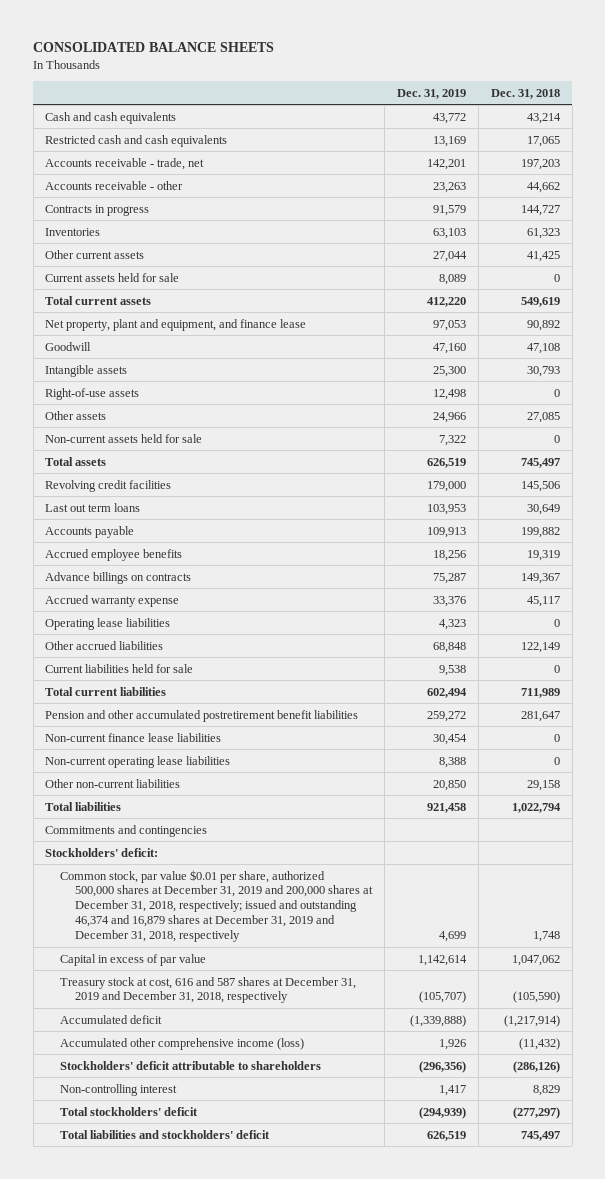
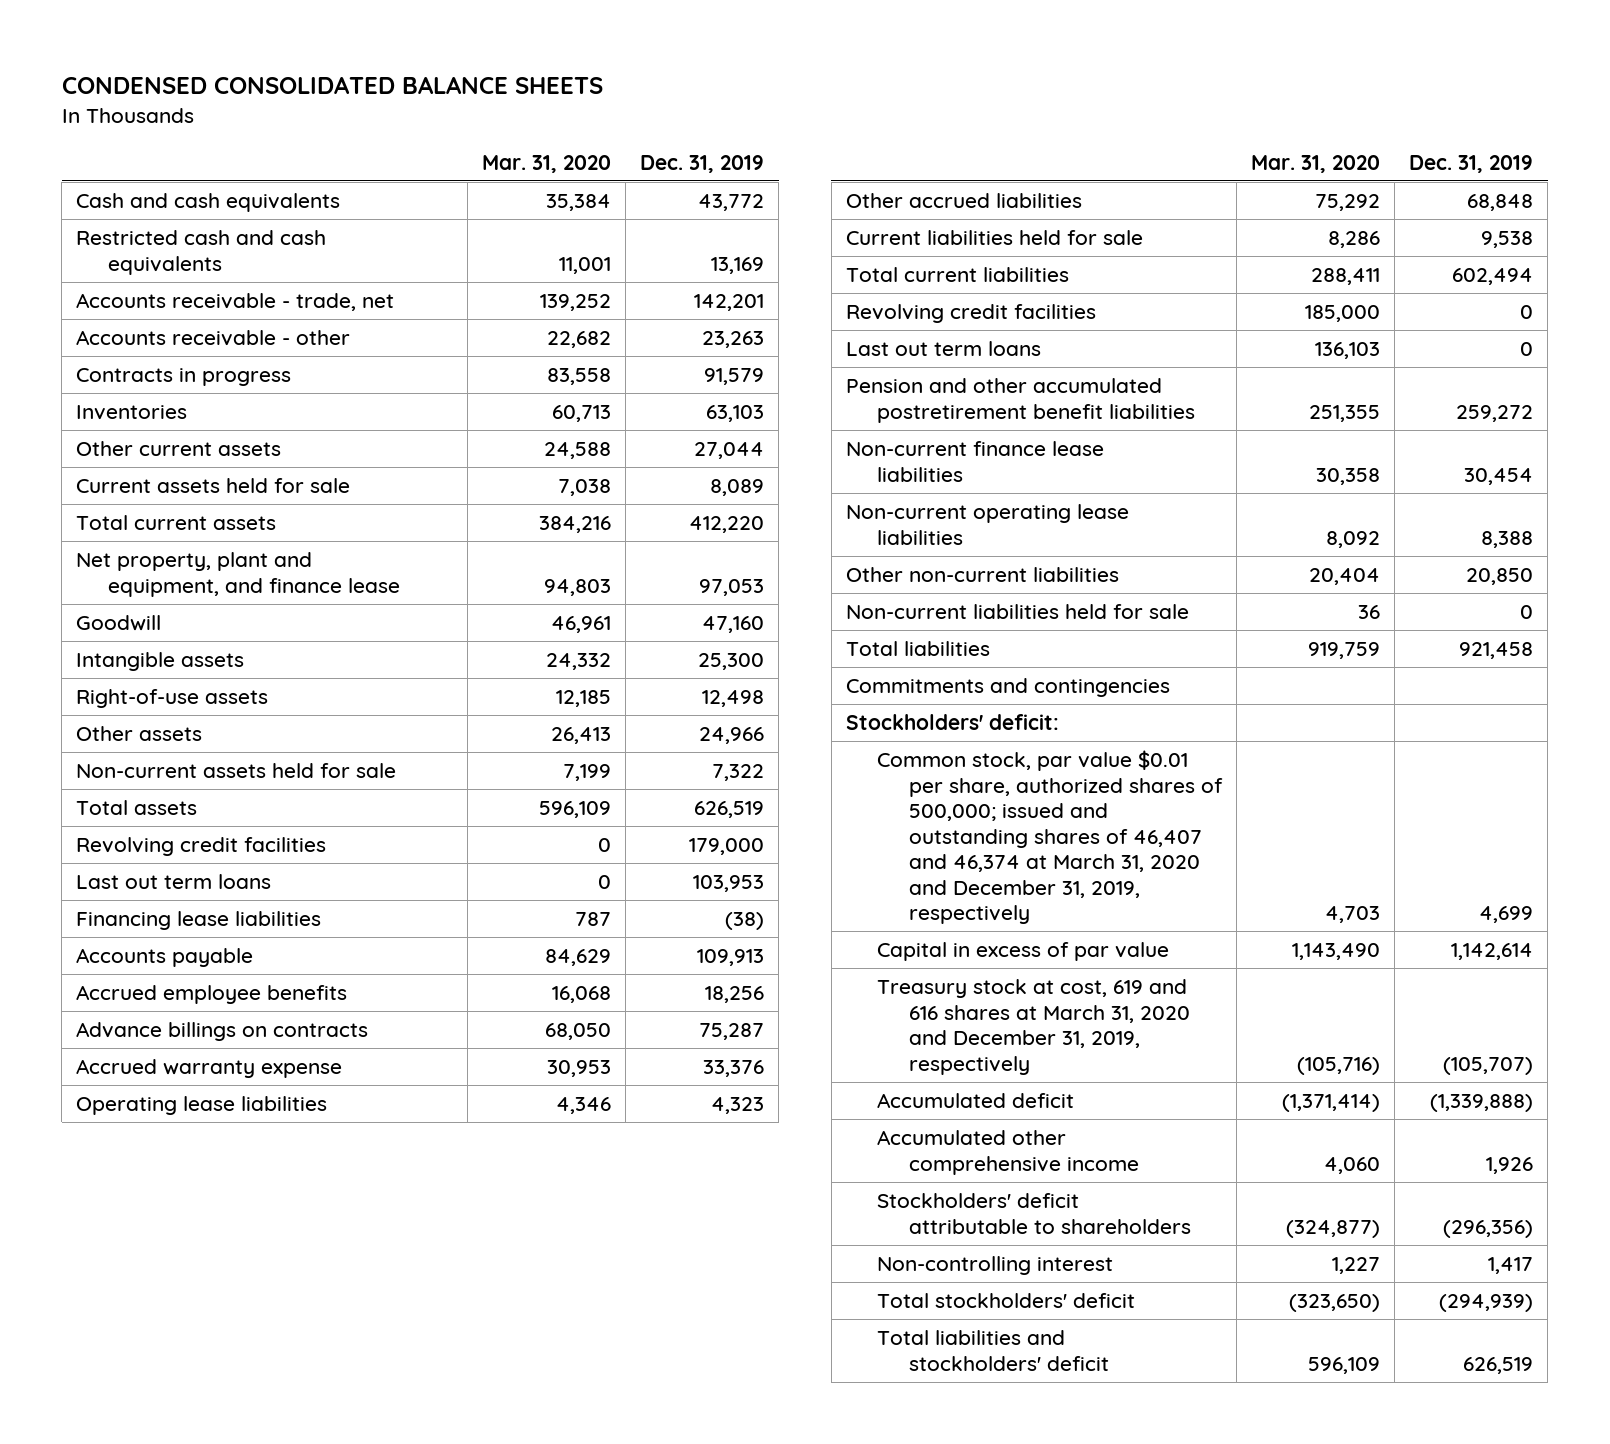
[33,42,275,53] CONSOLIDATED BALANCE SHEETS -> [61,76,603,95] CONDENSED CONSOLIDATED BALANCE SHEETS
[490,88,560,99] Dec. 31, 2018 -> none
none -> [481,154,611,173] Mar. 31, 2020
none -> [76,910,322,930] Financing lease liabilities
none -> [845,303,1096,323] Revolving credit facilities
none -> [845,340,1041,356] Last out term loans
none -> [845,603,1189,619] Non-current liabilities held for sale
[60,869,373,943] Common stock, par value $0.01 per share, authorized 500,000 shares at December 31, 2019 and 200,000 shares at December 31, 2018, respectively; issued and outstanding 46,374 and 16,879 shares at December 31, 2019 and December 31, 2018, respectively -> [877,749,1223,925] Common stock, par value $0.01 per share, authorized shares of 500,000; issued and outstanding shares of 46,407 and 46,374 at March 31, 2020 and December 31, 2019, respectively
[60,976,357,1004] Treasury stock at cost, 616 and 587 shares at December 31, 2019 and December 31, 2018, respectively -> [877,978,1190,1075] Treasury stock at cost, 619 and 616 shares at March 31, 2020 and December 31, 2019, respectively
[60,1037,305,1050] Accumulated other comprehensive income (loss) -> [877,1129,1139,1175] Accumulated other comprehensive income

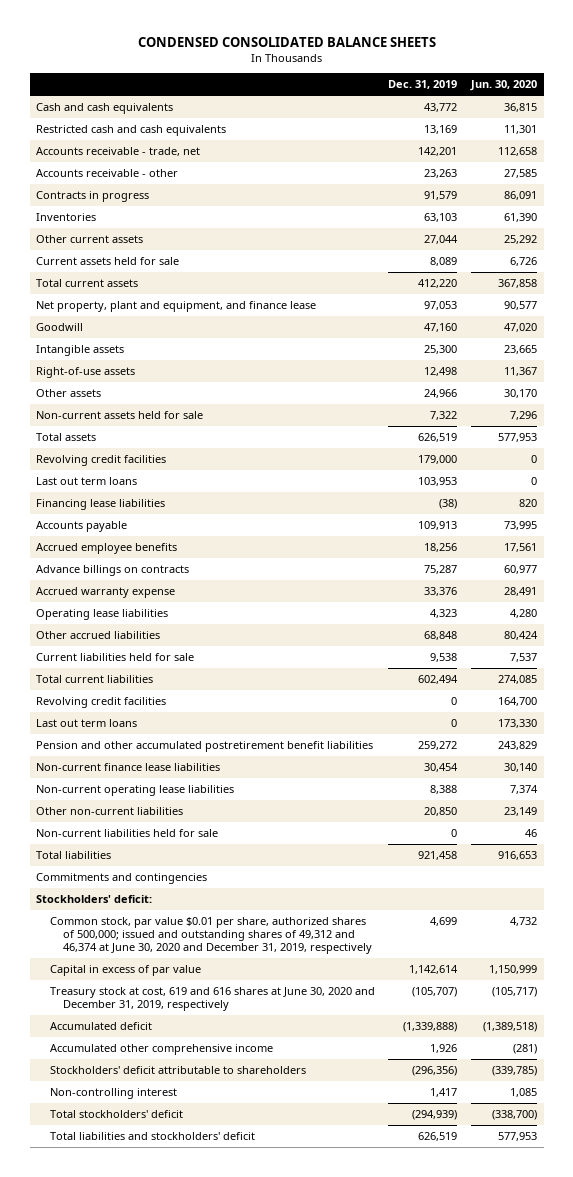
[481,154,611,173] Mar. 31, 2020 -> none
none -> [469,80,537,92] Jun. 30, 2020
[877,749,1223,925] Common stock, par value $0.01 per share, authorized shares of 500,000; issued and outstanding shares of 46,407 and 46,374 at March 31, 2020 and December 31, 2019, respectively -> [49,916,372,955] Common stock, par value $0.01 per share, authorized shares of 500,000; issued and outstanding shares of 49,312 and 46,374 at June 30, 2020 and December 31, 2019, respectively
[877,978,1190,1075] Treasury stock at cost, 619 and 616 shares at March 31, 2020 and December 31, 2019, respectively -> [49,986,375,1011] Treasury stock at cost, 619 and 616 shares at June 30, 2020 and December 31, 2019, respectively

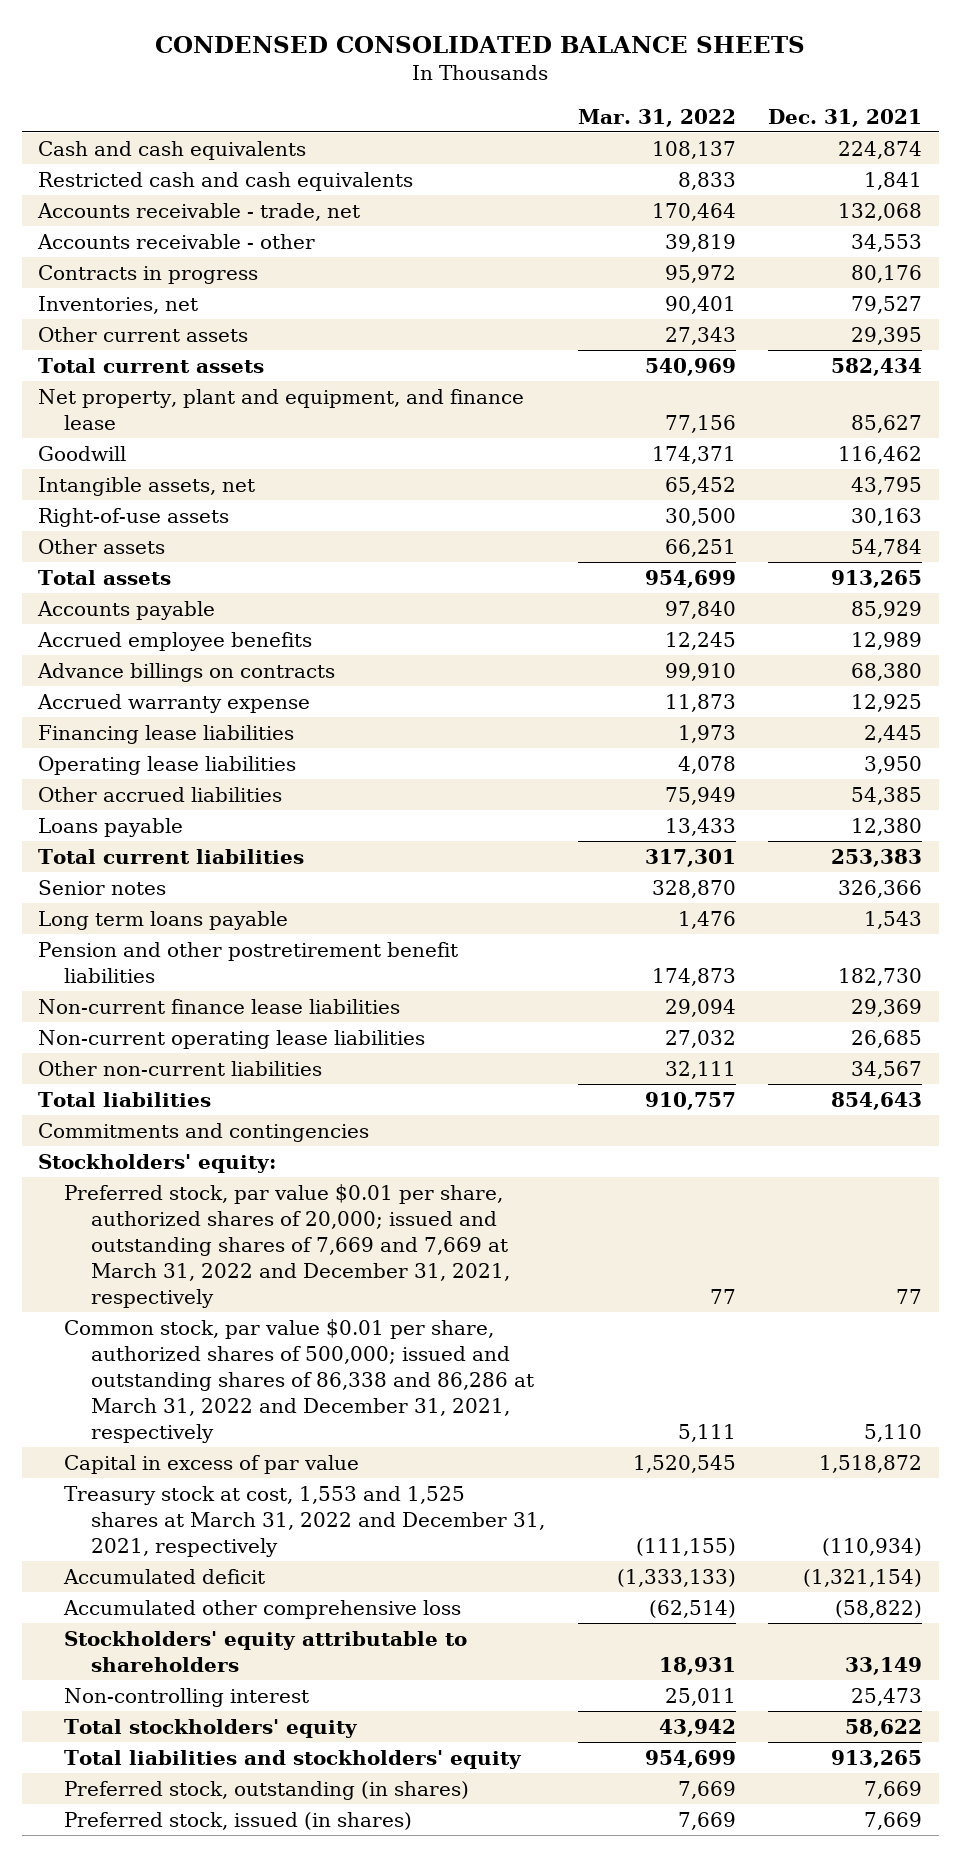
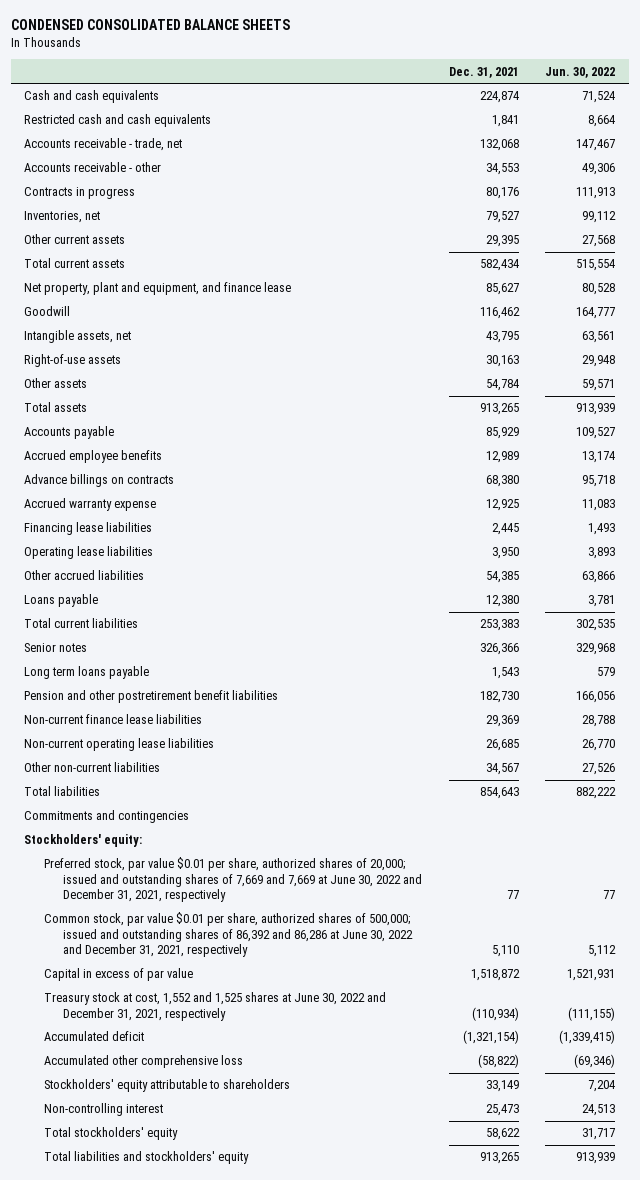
[577,108,736,127] Mar. 31, 2022 -> none
none -> [545,66,616,78] Jun. 30, 2022
[64,1184,510,1308] Preferred stock, par value $0.01 per share, authorized shares of 20,000; issued and outstanding shares of 7,669 and 7,669 at March 31, 2022 and December 31, 2021, respectively -> [43,857,423,902] Preferred stock, par value $0.01 per share, authorized shares of 20,000; issued and outstanding shares of 7,669 and 7,669 at June 30, 2022 and December 31, 2021, respectively
[64,1319,534,1443] Common stock, par value $0.01 per share, authorized shares of 500,000; issued and outstanding shares of 86,338 and 86,286 at March 31, 2022 and December 31, 2021, respectively -> [43,912,414,957] Common stock, par value $0.01 per share, authorized shares of 500,000; issued and outstanding shares of 86,392 and 86,286 at June 30, 2022 and December 31, 2021, respectively
[64,1486,545,1557] Treasury stock at cost, 1,553 and 1,525 shares at March 31, 2022 and December 31, 2021, respectively -> [43,992,386,1021] Treasury stock at cost, 1,552 and 1,525 shares at June 30, 2022 and December 31, 2021, respectively
[64,1781,470,1801] Preferred stock, outstanding (in shares) -> none
[64,1812,413,1831] Preferred stock, issued (in shares) -> none

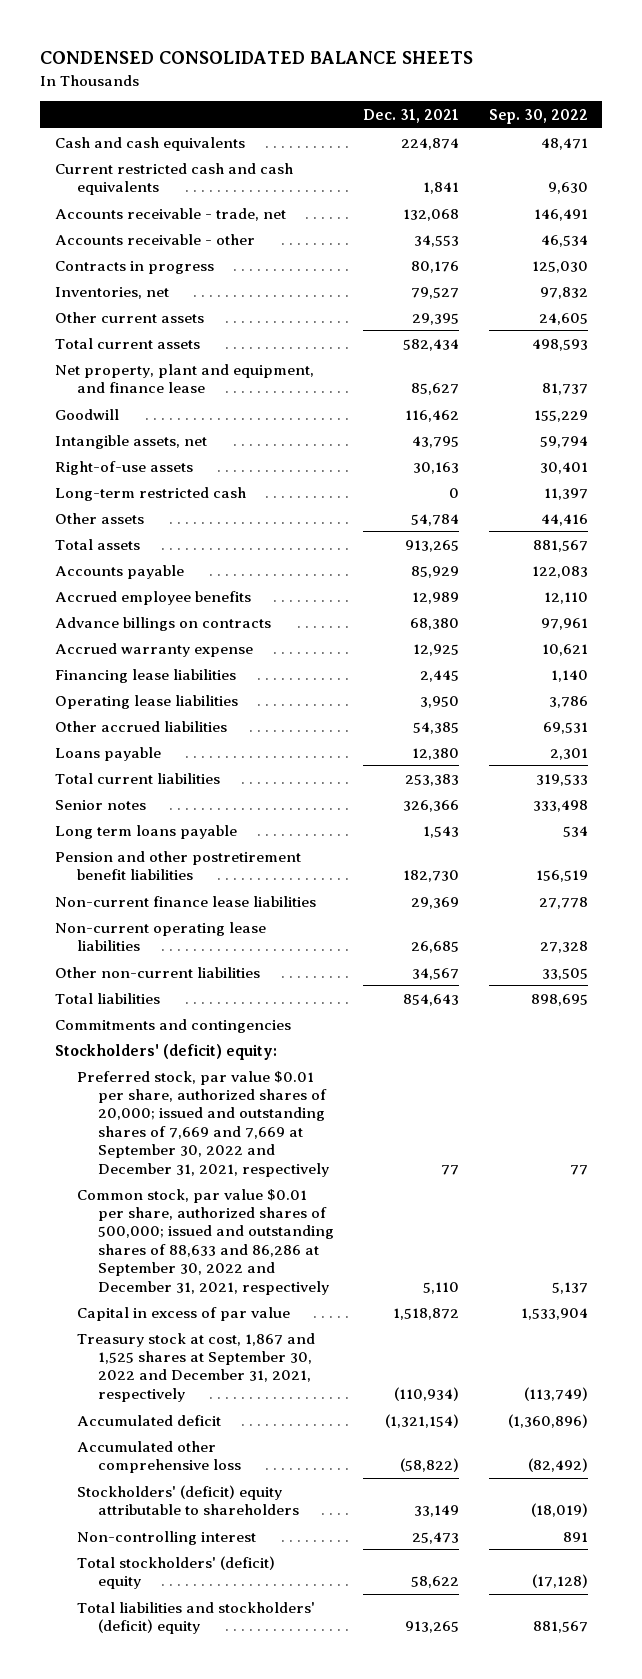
[545,66,616,78] Jun. 30, 2022 -> none
none -> [488,108,588,124] Sep. 30, 2022
[24,114,212,128] Restricted cash and cash equivalents -> [54,162,293,196] Current restricted cash and cash equivalents
none -> [54,486,246,501] Long-term restricted cash
[24,834,143,848] Stockholders' equity: -> [54,1043,277,1060] Stockholders' (deficit) equity:
[43,857,423,902] Preferred stock, par value $0.01 per share, authorized shares of 20,000; issued and outstanding shares of 7,669 and 7,669 at June 30, 2022 and December 31, 2021, respectively -> [76,1070,330,1177] Preferred stock, par value $0.01 per share, authorized shares of 20,000; issued and outstanding shares of 7,669 and 7,669 at September 30, 2022 and December 31, 2021, respectively
[43,912,414,957] Common stock, par value $0.01 per share, authorized shares of 500,000; issued and outstanding shares of 86,392 and 86,286 at June 30, 2022 and December 31, 2021, respectively -> [76,1188,335,1295] Common stock, par value $0.01 per share, authorized shares of 500,000; issued and outstanding shares of 88,633 and 86,286 at September 30, 2022 and December 31, 2021, respectively
[43,992,386,1021] Treasury stock at cost, 1,552 and 1,525 shares at June 30, 2022 and December 31, 2021, respectively -> [76,1332,315,1402] Treasury stock at cost, 1,867 and 1,525 shares at September 30, 2022 and December 31, 2021, respectively
[43,1079,290,1093] Stockholders' equity attributable to shareholders -> [76,1484,300,1516] Stockholders' (deficit) equity attributable to shareholders
[43,1127,178,1141] Total stockholders' equity -> [76,1555,275,1590] Total stockholders' (deficit) equity
[43,1151,249,1165] Total liabilities and stockholders' equity -> [76,1601,315,1635] Total liabilities and stockholders' (deficit) equity

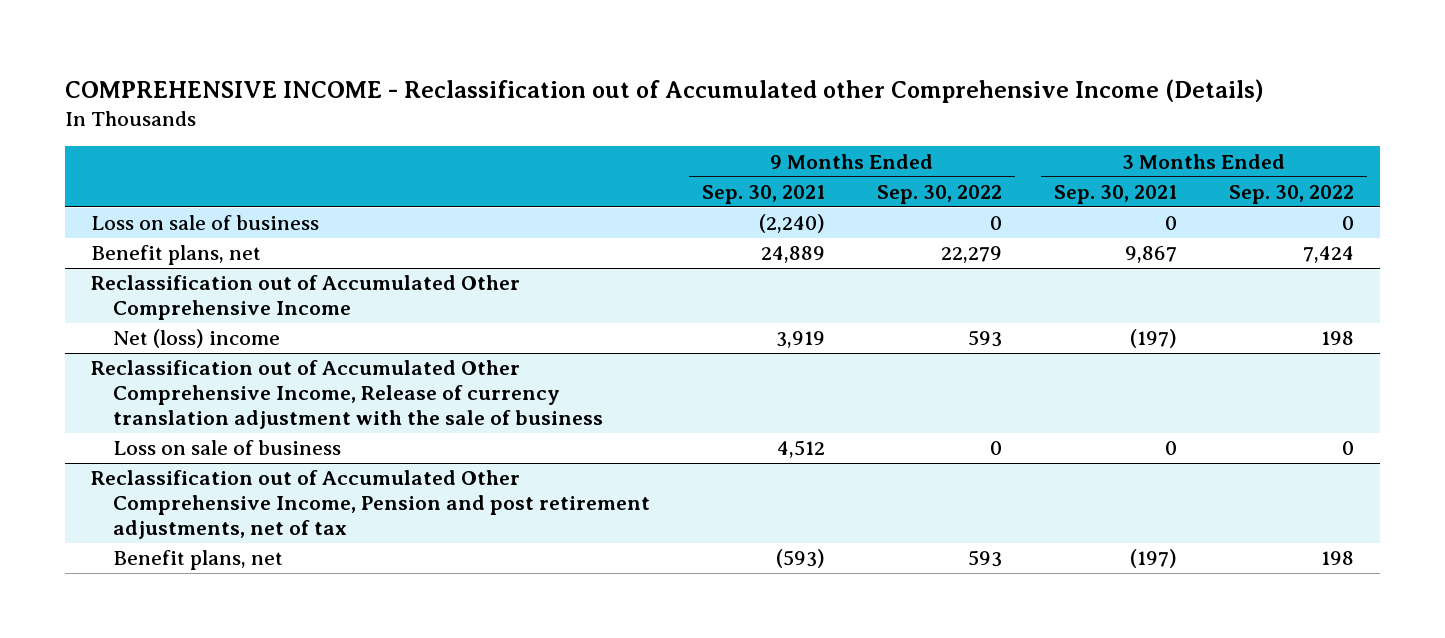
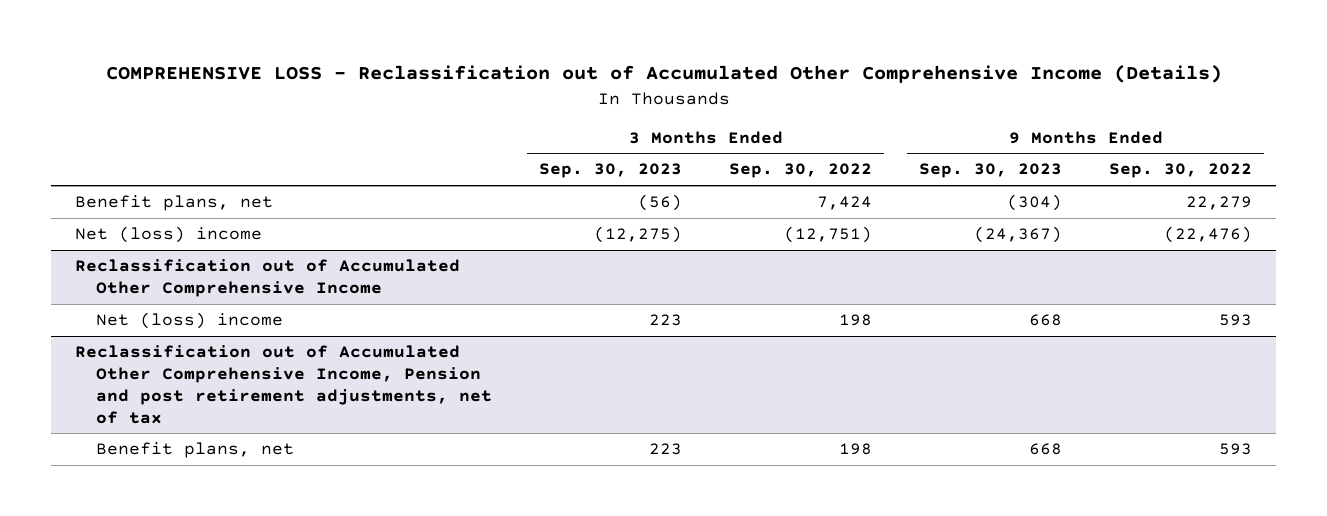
[65,78,1265,103] COMPREHENSIVE INCOME - Reclassification out of Accumulated other Comprehensive Income (Details) -> [105,65,1222,84] COMPREHENSIVE LOSS - Reclassification out of Accumulated Other Comprehensive Income (Details)
[702,184,826,204] Sep. 30, 2021 -> none
[1054,184,1178,204] Sep. 30, 2021 -> none
none -> [538,163,682,179] Sep. 30, 2023
none -> [919,163,1063,179] Sep. 30, 2023
[91,215,320,231] Loss on sale of business -> none
none -> [74,226,262,244] Net (loss) income
[91,360,604,430] Reclassification out of Accumulated Other Comprehensive Income, Release of currency translation adjustment with the sale of business -> none
[113,440,342,456] Loss on sale of business -> none

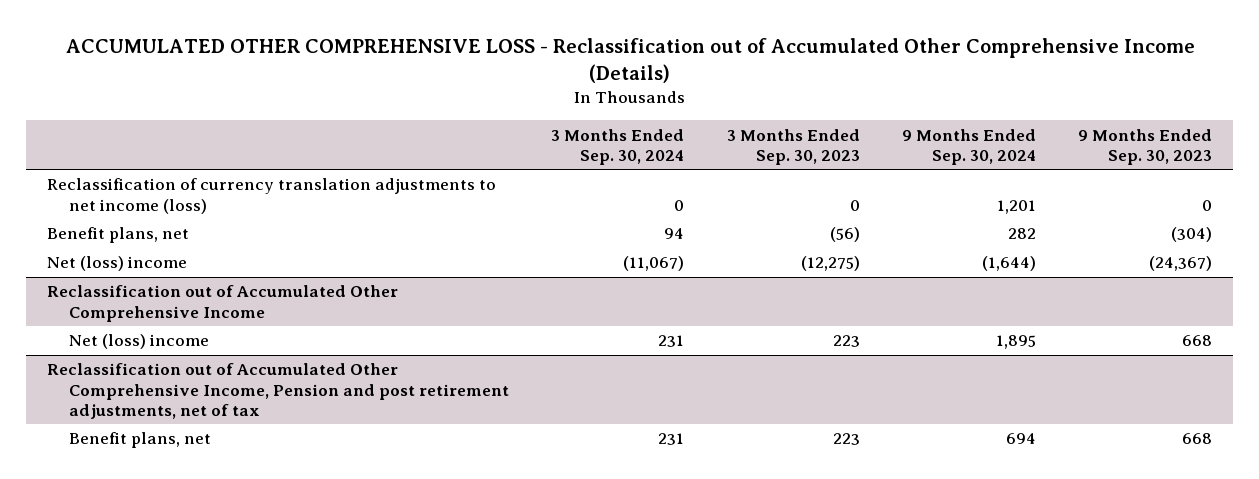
[105,65,1222,84] COMPREHENSIVE LOSS - Reclassification out of Accumulated Other Comprehensive Income (Details) -> [65,37,1195,83] ACCUMULATED OTHER COMPREHENSIVE LOSS - Reclassification out of Accumulated Other Comprehensive Income (Details)
[729,163,873,179] Sep. 30, 2022 -> none
[1109,163,1253,179] Sep. 30, 2022 -> none
none -> [551,128,685,165] 3 Months Ended Sep. 30, 2024
none -> [901,128,1036,165] 9 Months Ended Sep. 30, 2024
none -> [47,178,497,214] Reclassification of currency translation adjustments to net income (loss)

